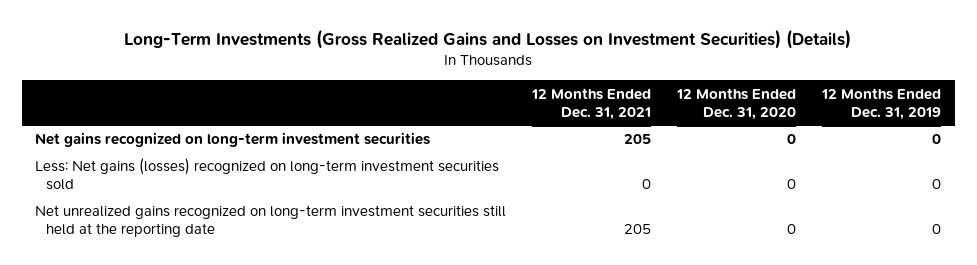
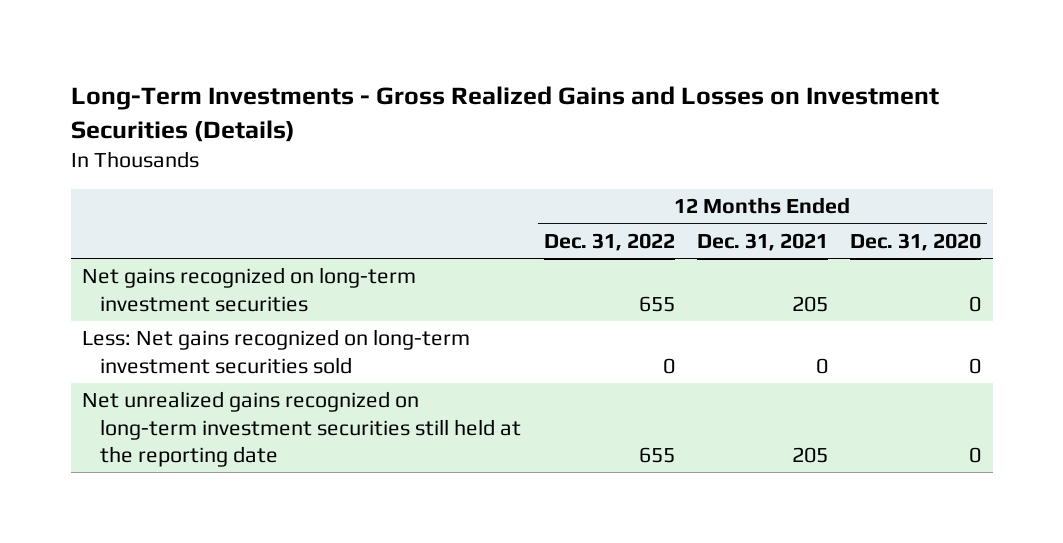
[124,29,852,50] Long-Term Investments (Gross Realized Gains and Losses on Investment Securities) (Details) -> [70,86,939,143] Long-Term Investments - Gross Realized Gains and Losses on Investment Securities (Details)
[821,87,942,120] 12 Months Ended Dec. 31, 2019 -> none
none -> [543,232,675,251] Dec. 31, 2022
[35,158,500,191] Less: Net gains (losses) recognized on long-term investment securities sold -> [81,329,470,374] Less: Net gains recognized on long-term investment securities sold

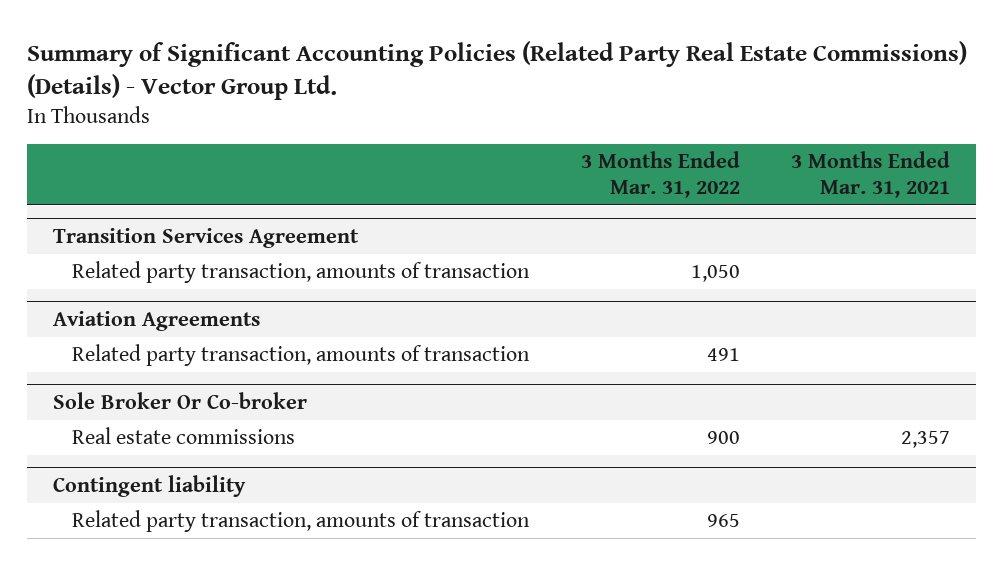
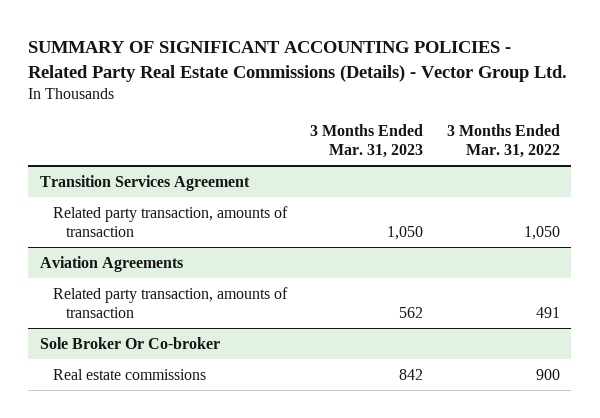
[27,40,968,100] Summary of Significant Accounting Policies (Related Party Real Estate Commissions) (Details) - Vector Group Ltd. -> [28,40,568,82] SUMMARY OF SIGNIFICANT ACCOUNTING POLICIES - Related Party Real Estate Commissions (Details) - Vector Group Ltd.
[790,151,950,198] 3 Months Ended Mar. 31, 2021 -> none
none -> [310,123,424,158] 3 Months Ended Mar. 31, 2023
[53,474,247,497] Contingent liability -> none
[72,509,531,532] Related party transaction, amounts of transaction -> none

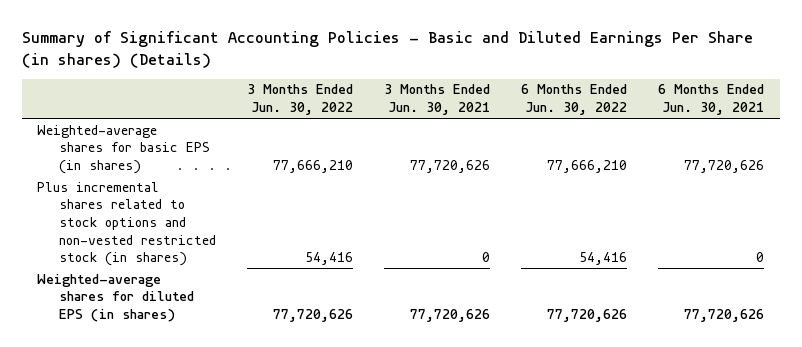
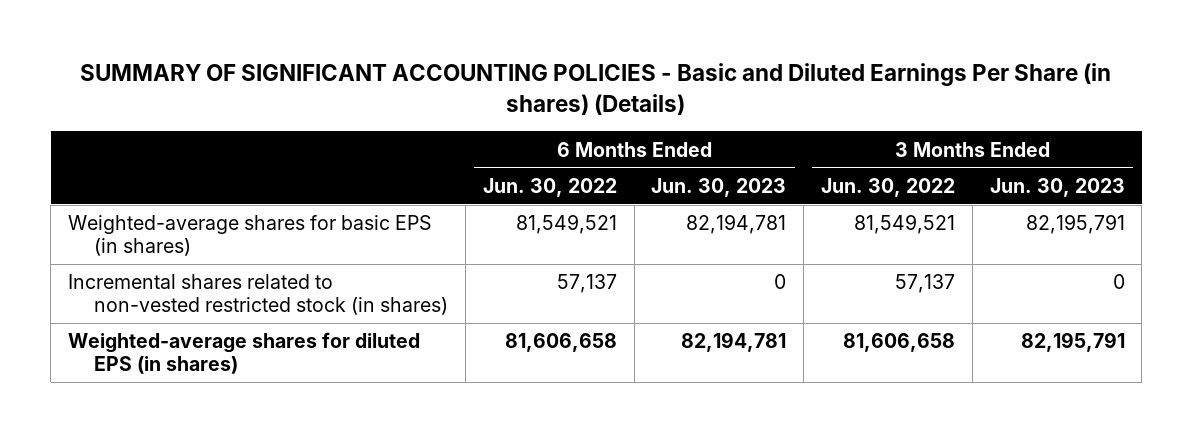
[21,31,753,68] Summary of Significant Accounting Policies - Basic and Diluted Earnings Per Share (in shares) (Details) -> [80,63,1112,115] SUMMARY OF SIGNIFICANT ACCOUNTING POLICIES - Basic and Diluted Earnings Per Share (in shares) (Details)
[384,84,491,115] 3 Months Ended Jun. 30, 2021 -> none
[658,84,765,115] 6 Months Ended Jun. 30, 2021 -> none
none -> [651,177,787,197] Jun. 30, 2023
none -> [989,177,1125,197] Jun. 30, 2023
[273,159,354,173] 77,666,210 -> [854,214,956,235] 81,549,521
[547,159,628,173] 77,666,210 -> [515,214,617,235] 81,549,521
[37,181,217,267] Plus incremental shares related to stock options and non-vested restricted stock (in shares) -> [68,274,449,316] Incremental shares related to non-vested restricted stock (in shares)
[305,252,354,266] 54,416 -> [895,274,956,294] 57,137
[579,252,628,266] 54,416 -> [556,274,617,294] 57,137
[273,308,354,322] 77,720,626 -> [843,333,956,353] 81,606,658
[547,308,628,322] 77,720,626 -> [504,333,617,353] 81,606,658

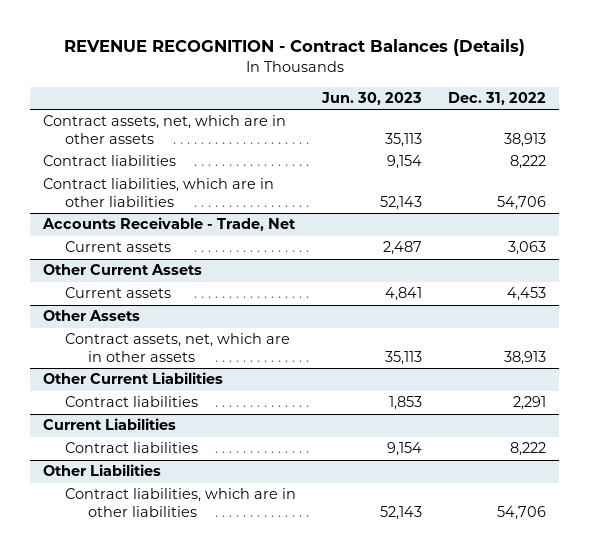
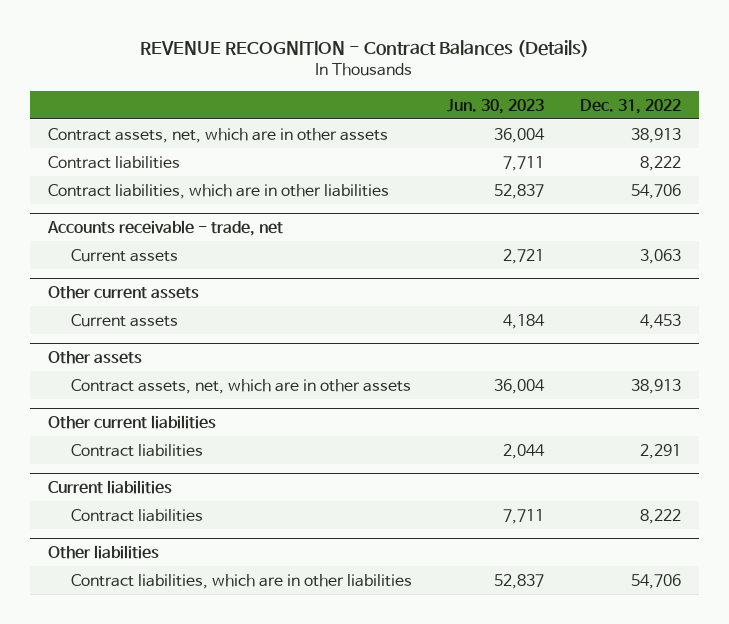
[385,132,423,147] 35,113 -> [494,127,546,143] 36,004
[387,155,423,170] 9,154 -> [503,155,545,171] 7,711
[380,195,423,210] 52,143 -> [494,183,545,199] 52,837
[41,217,296,232] Accounts Receivable - Trade, Net -> [46,219,283,236] Accounts receivable - trade, net
[383,241,423,256] 2,487 -> [503,248,545,264] 2,721
[42,264,202,276] Other Current Assets -> [47,285,199,299] Other current assets
[385,287,423,302] 4,841 -> [503,313,546,329] 4,184
[42,310,140,322] Other Assets -> [47,350,142,364] Other assets
[385,350,423,365] 35,113 -> [494,378,546,394] 36,004
[42,372,223,385] Other Current Liabilities -> [47,414,216,429] Other current liabilities
[389,396,423,411] 1,853 -> [503,443,546,459] 2,044
[42,418,176,431] Current Liabilities -> [47,479,172,494] Current liabilities
[387,442,423,457] 9,154 -> [503,508,545,524] 7,711
[42,464,161,477] Other Liabilities -> [47,544,159,559] Other liabilities
[380,505,423,520] 52,143 -> [494,573,545,589] 52,837

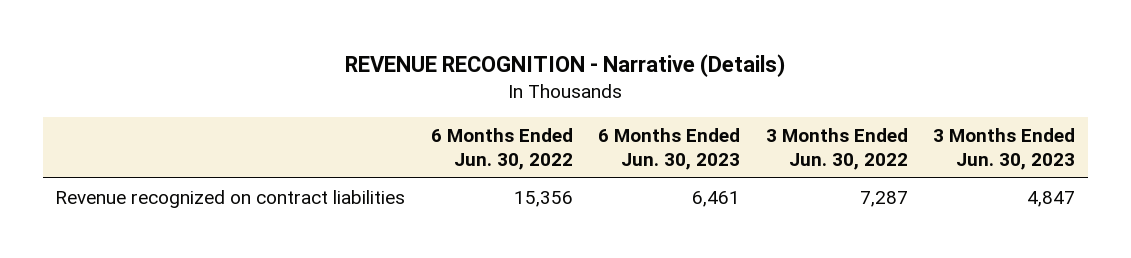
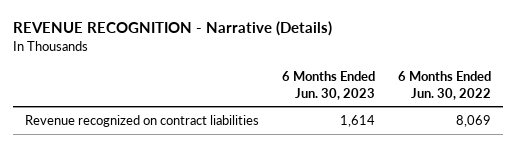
[765,127,908,171] 3 Months Ended Jun. 30, 2022 -> none
[933,127,1076,171] 3 Months Ended Jun. 30, 2023 -> none
[513,190,573,207] 15,356 -> [456,114,492,127] 8,069
[692,190,741,207] 6,461 -> [340,114,376,127] 1,614

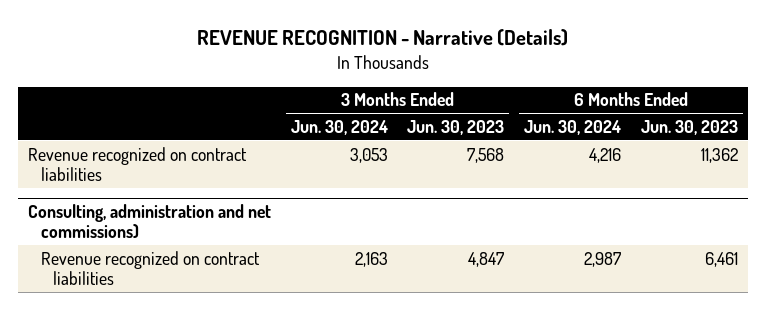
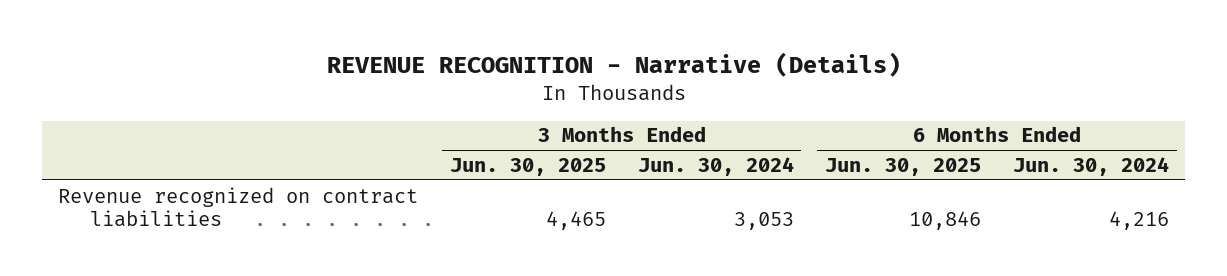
[407,119,505,135] Jun. 30, 2023 -> none
[641,119,739,135] Jun. 30, 2023 -> none
none -> [449,157,606,176] Jun. 30, 2025
none -> [825,157,982,176] Jun. 30, 2025
[27,203,271,239] Consulting, administration and net commissions) -> none
[40,250,260,286] Revenue recognized on contract liabilities -> none

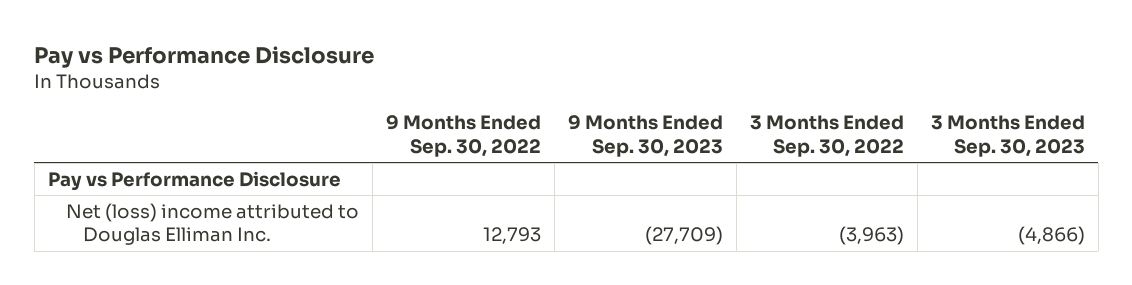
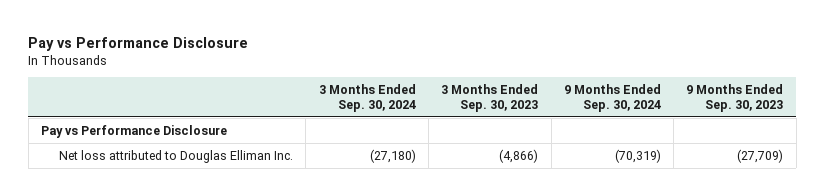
[385,115,541,158] 9 Months Ended Sep. 30, 2022 -> none
[749,115,904,158] 3 Months Ended Sep. 30, 2022 -> none
none -> [318,83,416,112] 3 Months Ended Sep. 30, 2024
none -> [563,83,661,112] 9 Months Ended Sep. 30, 2024
[65,202,359,246] Net (loss) income attributed to Douglas Elliman Inc. -> [59,149,294,163] Net loss attributed to Douglas Elliman Inc.

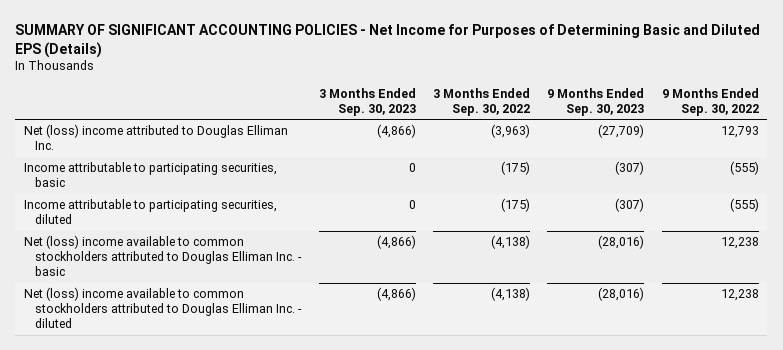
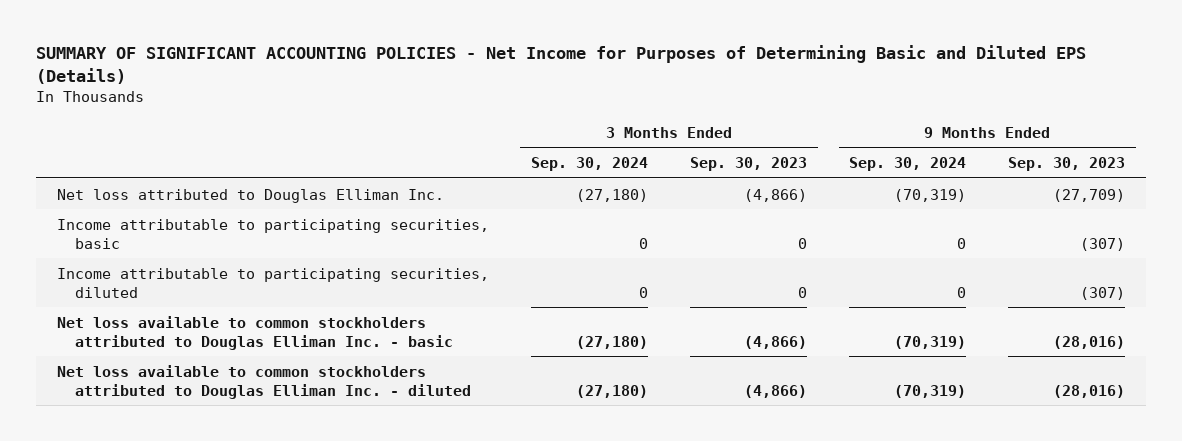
[433,87,531,116] 3 Months Ended Sep. 30, 2022 -> none
[661,87,759,116] 9 Months Ended Sep. 30, 2022 -> none
none -> [530,156,648,171] Sep. 30, 2024
none -> [849,156,967,171] Sep. 30, 2024
[24,124,289,151] Net (loss) income attributed to Douglas Elliman Inc. -> [56,188,444,203] Net loss attributed to Douglas Elliman Inc.
[24,235,303,277] Net (loss) income available to common stockholders attributed to Douglas Elliman Inc. - basic -> [56,315,453,350] Net loss available to common stockholders attributed to Douglas Elliman Inc. - basic
[24,287,303,329] Net (loss) income available to common stockholders attributed to Douglas Elliman Inc. - diluted -> [56,364,471,399] Net loss available to common stockholders attributed to Douglas Elliman Inc. - diluted

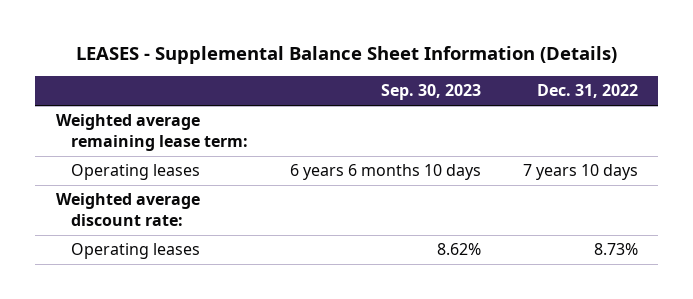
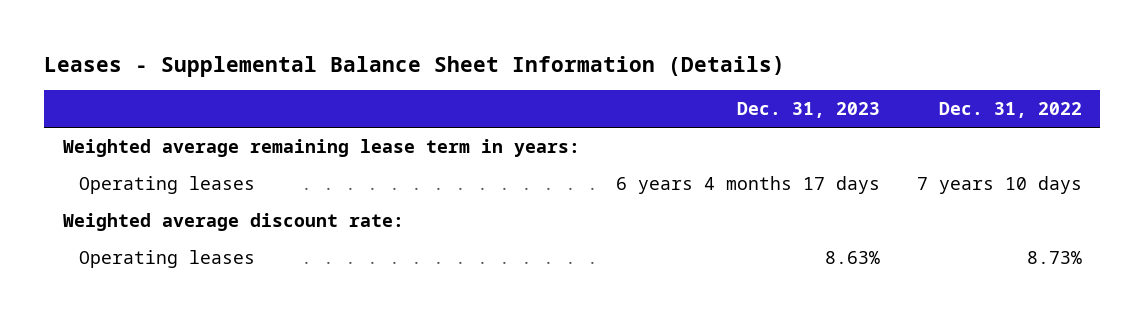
[75,45,617,64] LEASES - Supplemental Balance Sheet Information (Details) -> [44,56,786,78] Leases - Supplemental Balance Sheet Information (Details)
[380,84,481,101] Sep. 30, 2023 -> none
none -> [737,102,881,119] Dec. 31, 2023
[55,114,249,152] Weighted average remaining lease term: -> [62,138,580,157] Weighted average remaining lease term in years:

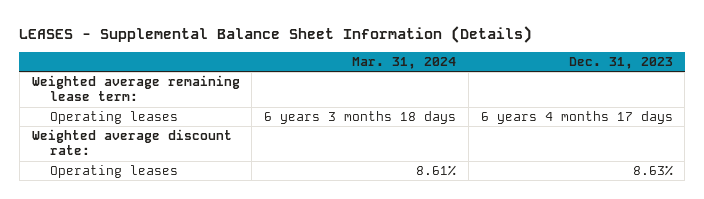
[44,56,786,78] Leases - Supplemental Balance Sheet Information (Details) -> [19,26,533,44] LEASES - Supplemental Balance Sheet Information (Details)
[938,102,1082,119] Dec. 31, 2022 -> none
none -> [352,57,457,70] Mar. 31, 2024
[62,138,580,157] Weighted average remaining lease term in years: -> [31,75,240,102] Weighted average remaining lease term:

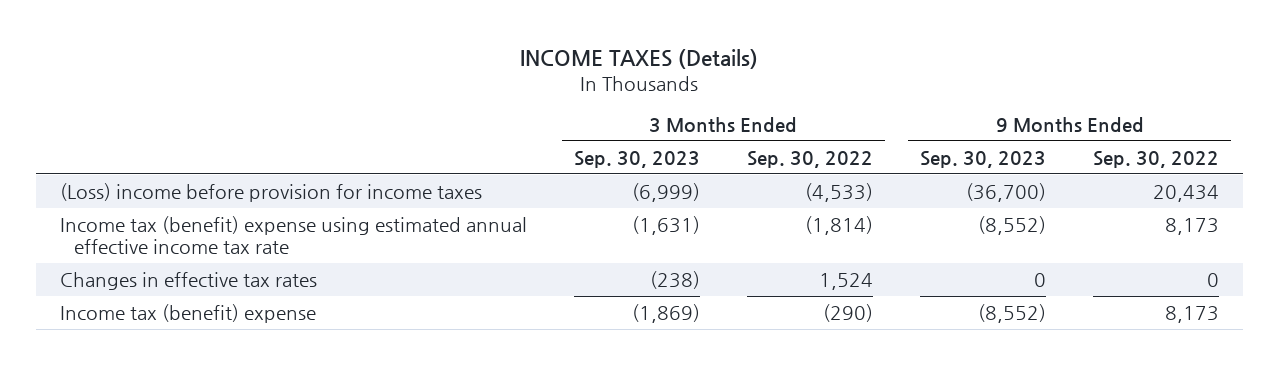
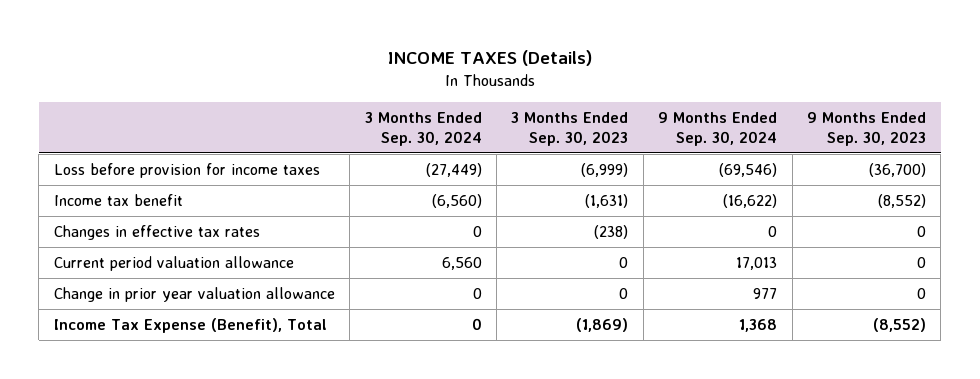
[746,150,873,168] Sep. 30, 2022 -> none
[1093,150,1220,168] Sep. 30, 2022 -> none
none -> [364,112,482,146] 3 Months Ended Sep. 30, 2024
none -> [658,112,778,146] 9 Months Ended Sep. 30, 2024
[59,182,482,202] (Loss) income before provision for income taxes -> [53,162,320,178] Loss before provision for income taxes
[59,215,527,255] Income tax (benefit) expense using estimated annual effective income tax rate -> [53,193,183,206] Income tax benefit
none -> [53,255,294,271] Current period valuation allowance
none -> [53,286,335,302] Change in prior year valuation allowance
[59,303,316,323] Income tax (benefit) expense -> [53,317,327,333] Income Tax Expense (Benefit), Total

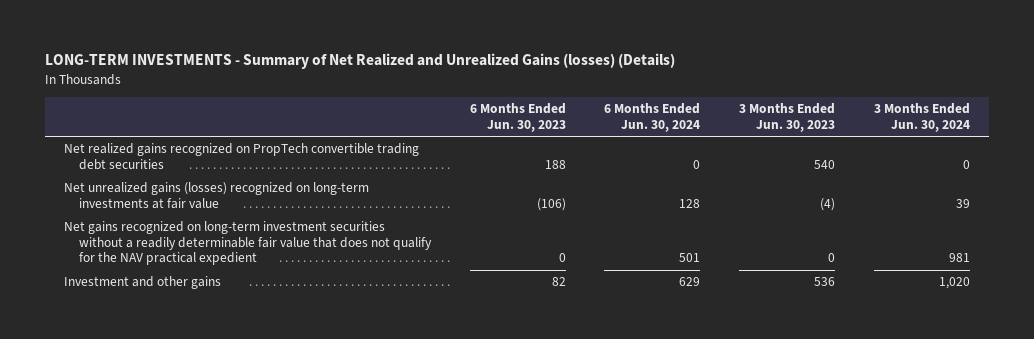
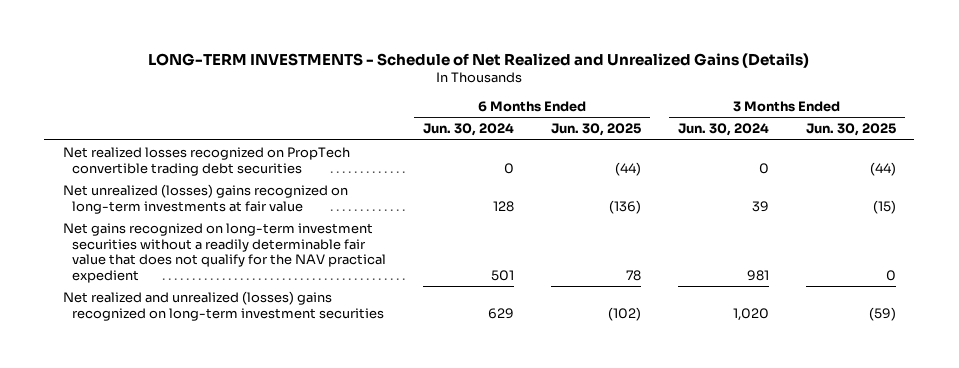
[44,53,675,70] LONG-TERM INVESTMENTS - Summary of Net Realized and Unrealized Gains (losses) (Details) -> [148,52,810,68] LONG-TERM INVESTMENTS - Schedule of Net Realized and Unrealized Gains (Details)
[469,103,566,132] 6 Months Ended Jun. 30, 2023 -> none
[739,103,836,132] 3 Months Ended Jun. 30, 2023 -> none
none -> [551,123,642,137] Jun. 30, 2025
none -> [805,123,896,137] Jun. 30, 2025
[64,143,420,170] Net realized gains recognized on PropTech convertible trading debt securities -> [62,146,350,176] Net realized losses recognized on PropTech convertible trading debt securities
[64,182,370,209] Net unrealized gains (losses) recognized on long-term investments at fair value -> [62,183,348,214] Net unrealized (losses) gains recognized on long-term investments at fair value
[64,276,222,290] Investment and other gains -> [62,290,385,321] Net realized and unrealized (losses) gains recognized on long-term investment securities

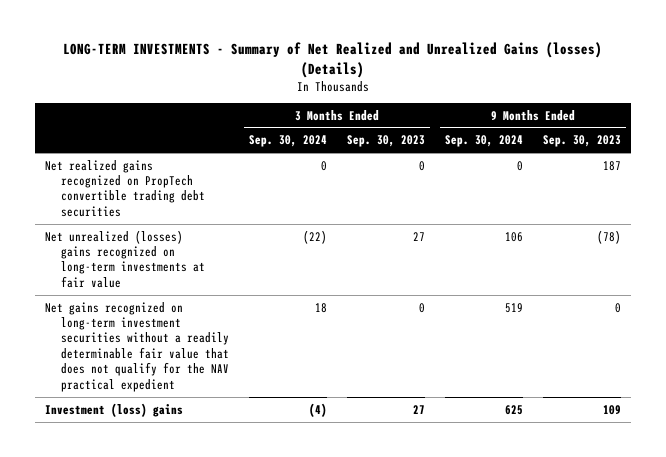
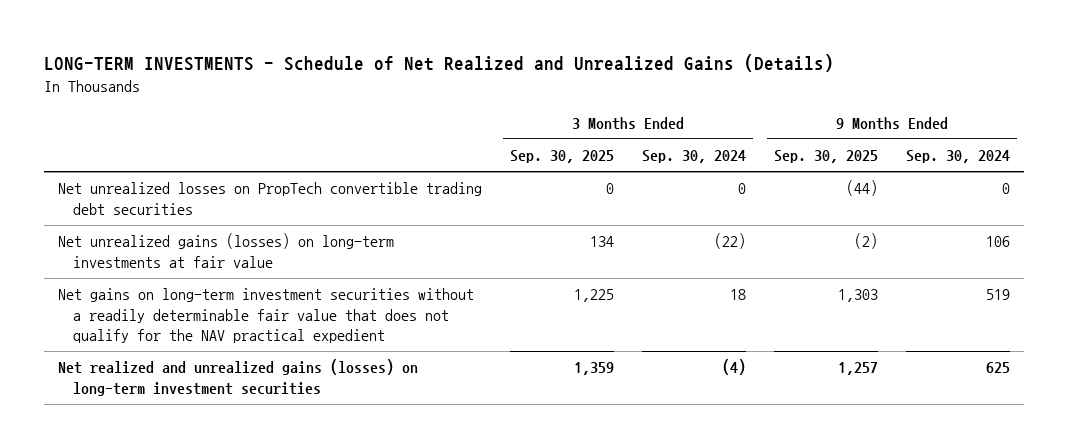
[63,42,603,78] LONG-TERM INVESTMENTS - Summary of Net Realized and Unrealized Gains (losses) (Details) -> [44,54,835,73] LONG-TERM INVESTMENTS - Schedule of Net Realized and Unrealized Gains (Details)
[346,135,425,148] Sep. 30, 2023 -> none
[542,135,621,148] Sep. 30, 2023 -> none
none -> [510,150,615,164] Sep. 30, 2025
none -> [774,150,879,164] Sep. 30, 2025
[45,159,205,217] Net realized gains recognized on PropTech convertible trading debt securities -> [58,182,483,215] Net unrealized losses on PropTech convertible trading debt securities
[45,229,205,288] Net unrealized (losses) gains recognized on long-term investments at fair value -> [58,233,395,268] Net unrealized gains (losses) on long-term investments at fair value
[45,301,229,392] Net gains recognized on long-term investment securities without a readily determinable fair value that does not qualify for the NAV practical expedient -> [58,288,475,344] Net gains on long-term investment securities without a readily determinable fair value that does not qualify for the NAV practical expedient
[45,402,184,417] Investment (loss) gains -> [58,359,419,396] Net realized and unrealized gains (losses) on long-term investment securities

